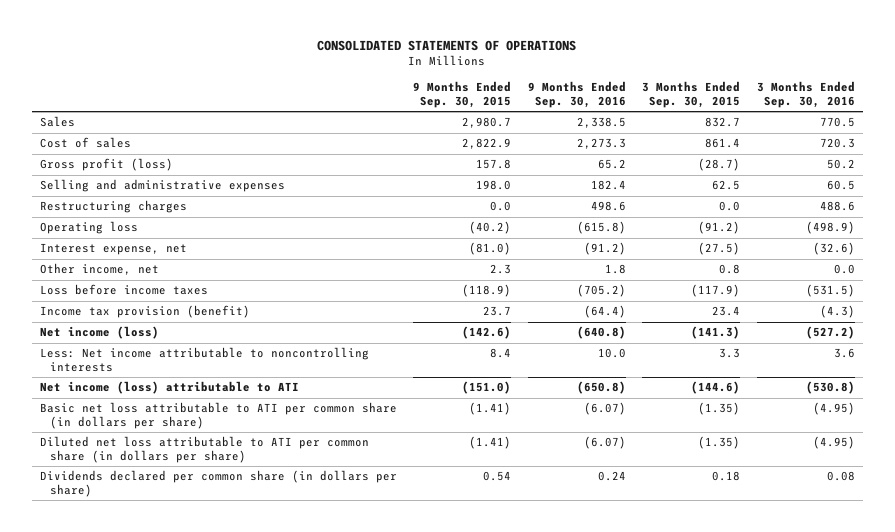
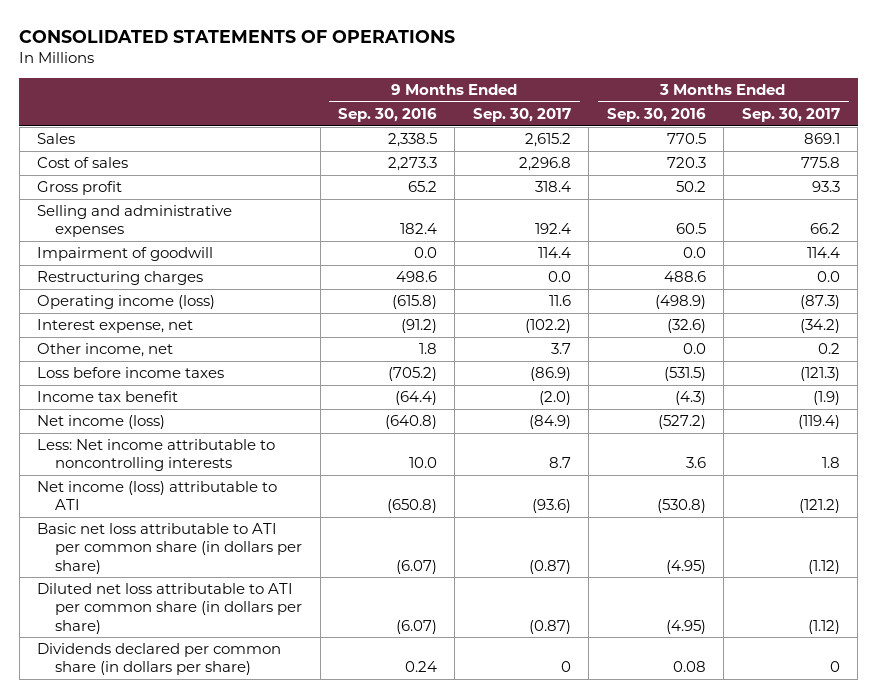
[413,81,512,108] 9 Months Ended Sep. 30, 2015 -> none
[642,81,741,108] 3 Months Ended Sep. 30, 2015 -> none
none -> [472,108,571,123] Sep. 30, 2017
none -> [741,108,840,123] Sep. 30, 2017
[40,158,174,172] Gross profit (loss) -> [37,181,123,196] Gross profit
none -> [37,247,214,262] Impairment of goodwill
[40,221,139,235] Operating loss -> [37,295,216,310] Operating income (loss)
[40,305,251,319] Income tax provision (benefit) -> [37,391,179,403] Income tax benefit

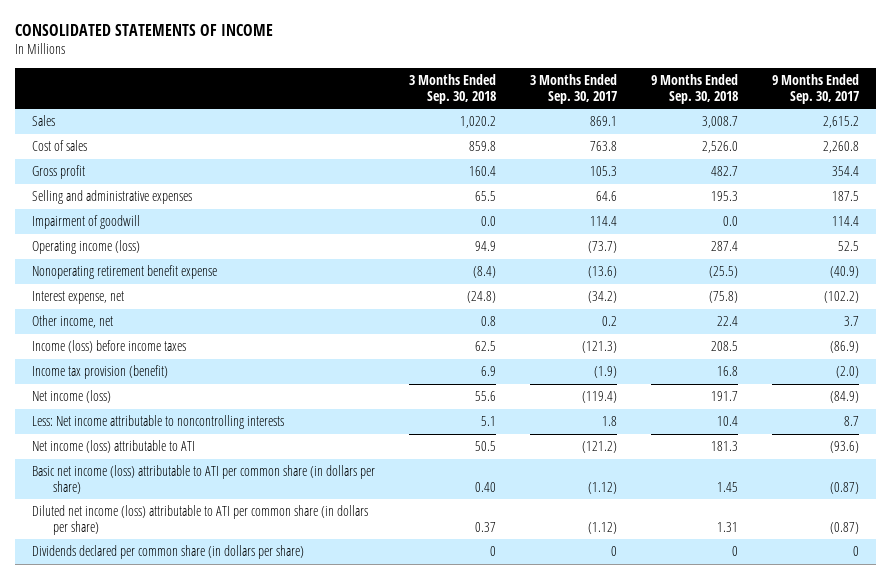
[19,29,456,43] CONSOLIDATED STATEMENTS OF OPERATIONS -> [14,24,273,37] CONSOLIDATED STATEMENTS OF INCOME
[337,108,437,123] Sep. 30, 2016 -> none
[606,108,706,123] Sep. 30, 2016 -> none
none -> [409,74,497,104] 3 Months Ended Sep. 30, 2018
none -> [651,74,739,104] 9 Months Ended Sep. 30, 2018
[518,157,571,172] 2,296.8 -> [823,141,860,154] 2,260.8
[800,157,840,169] 775.8 -> [590,141,618,152] 763.8
[534,181,571,193] 318.4 -> [832,166,860,177] 354.4
[811,181,840,193] 93.3 -> [590,166,618,177] 105.3
[534,223,571,235] 192.4 -> [832,191,860,202] 187.5
[809,223,840,235] 66.2 -> [596,191,618,202] 64.6
[37,271,204,286] Restructuring charges -> none
[548,295,571,307] 11.6 -> [838,241,860,252] 52.5
[799,295,840,310] (87.3) -> [588,241,618,254] (73.7)
none -> [32,265,218,280] Nonoperating retirement benefit expense
[37,367,225,379] Loss before income taxes -> [32,340,187,354] Income (loss) before income taxes
[37,391,179,403] Income tax benefit -> [32,365,169,380] Income tax provision (benefit)
[37,523,303,574] Basic net loss attributable to ATI per common share (in dollars per share) -> [32,465,376,494] Basic net income (loss) attributable to ATI per common share (in dollars per share)
[37,583,303,634] Diluted net loss attributable to ATI per common share (in dollars per share) -> [32,505,369,535] Diluted net income (loss) attributable to ATI per common share (in dollars per share)

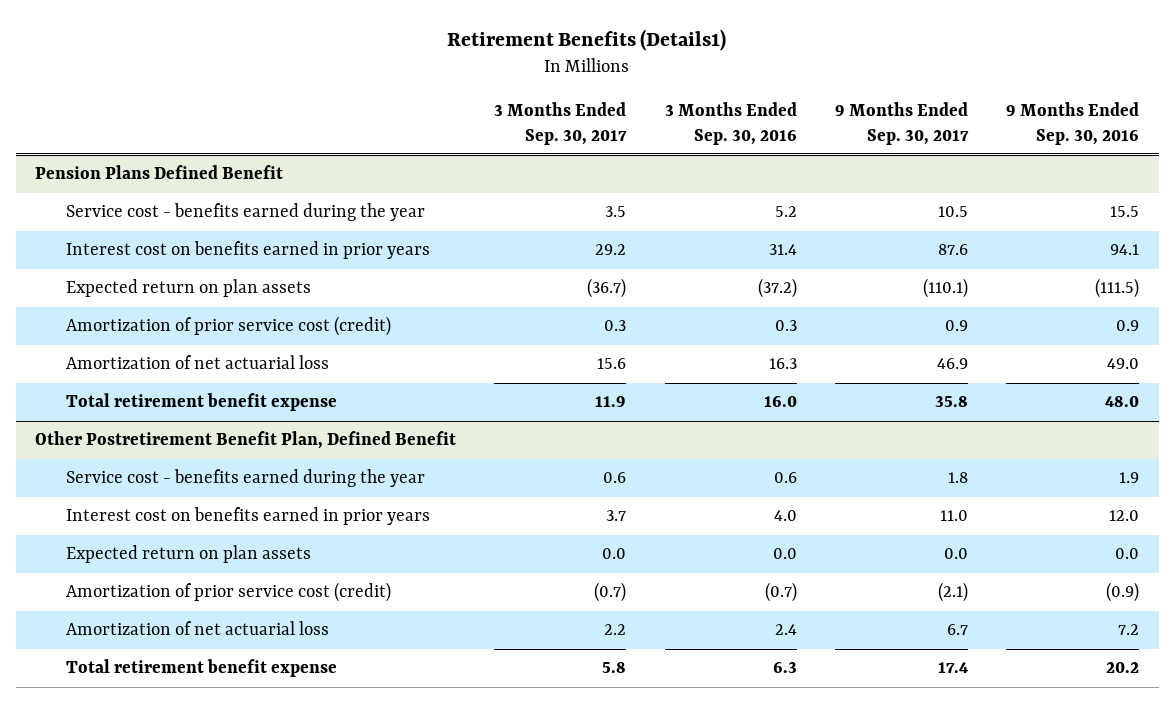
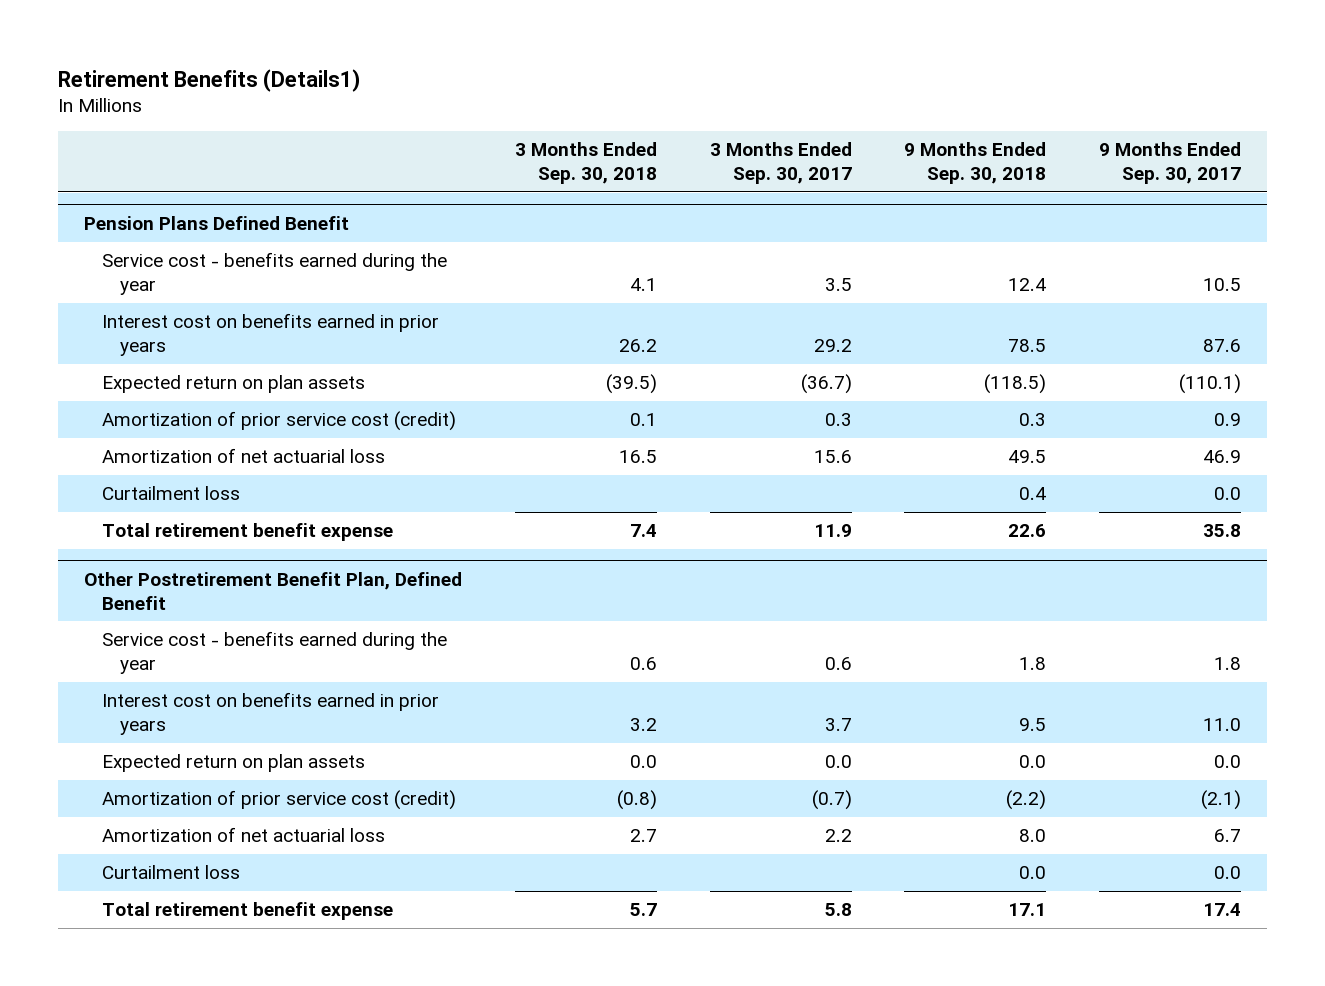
[664,102,797,145] 3 Months Ended Sep. 30, 2016 -> none
[1006,102,1140,145] 9 Months Ended Sep. 30, 2016 -> none
none -> [515,142,658,184] 3 Months Ended Sep. 30, 2018
none -> [904,142,1047,184] 9 Months Ended Sep. 30, 2018
none -> [101,486,240,501] Curtailment loss
none -> [101,865,240,880] Curtailment loss

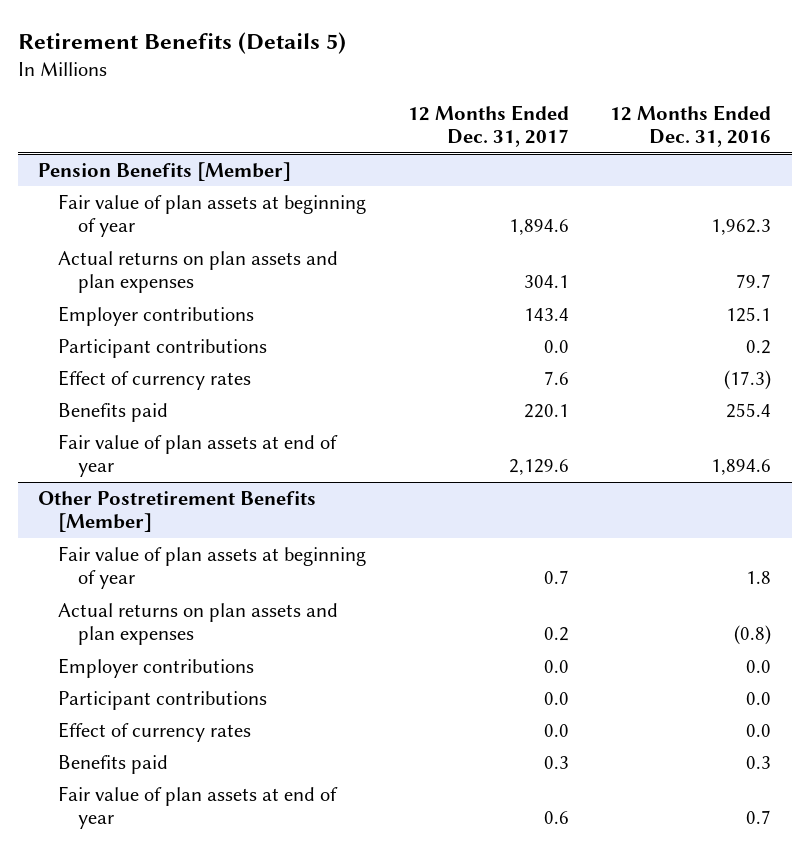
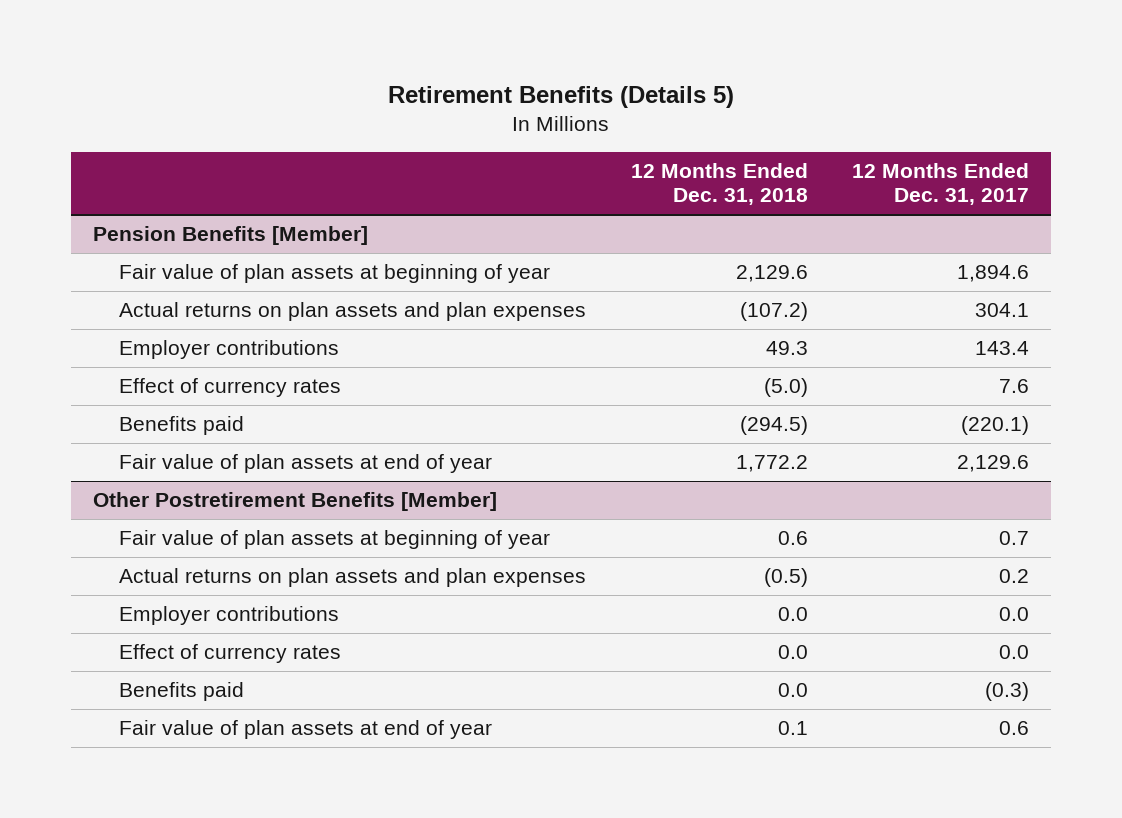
[609,104,771,148] 12 Months Ended Dec. 31, 2016 -> none
none -> [630,162,808,206] 12 Months Ended Dec. 31, 2018
[58,338,268,358] Participant contributions -> none
[523,403,569,418] 220.1 -> [961,416,1030,436] (220.1)
[58,690,268,710] Participant contributions -> none
[543,755,569,769] 0.3 -> [985,682,1030,702] (0.3)

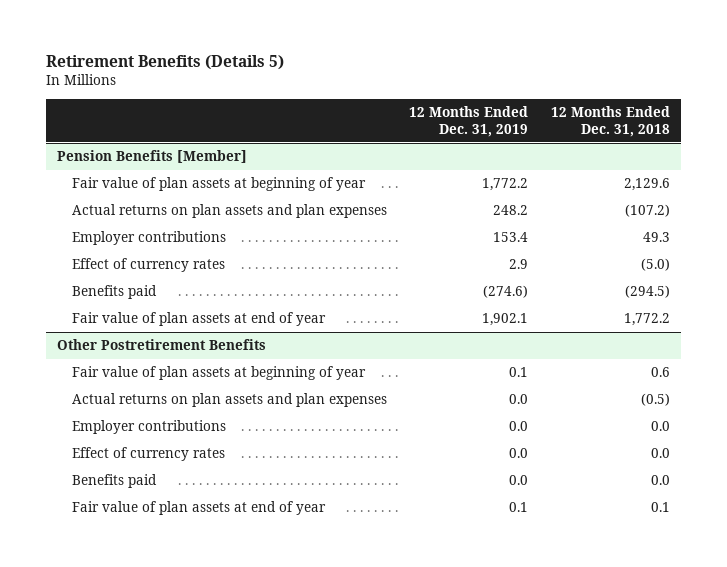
[852,162,1030,206] 12 Months Ended Dec. 31, 2017 -> none
none -> [409,105,529,137] 12 Months Ended Dec. 31, 2019
[92,492,497,512] Other Postretirement Benefits [Member] -> [56,339,266,351] Other Postretirement Benefits

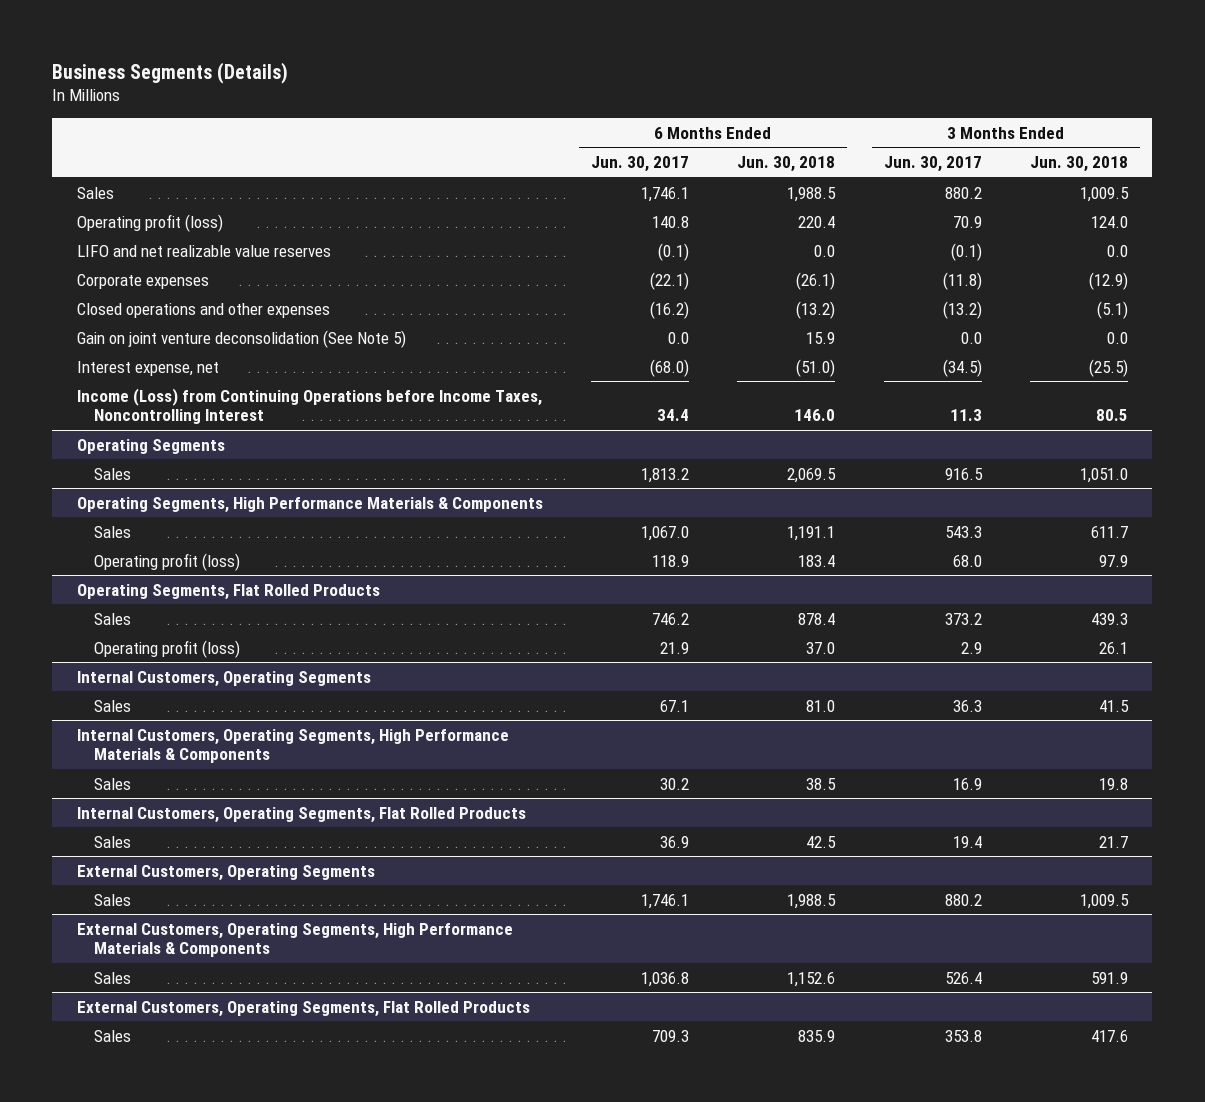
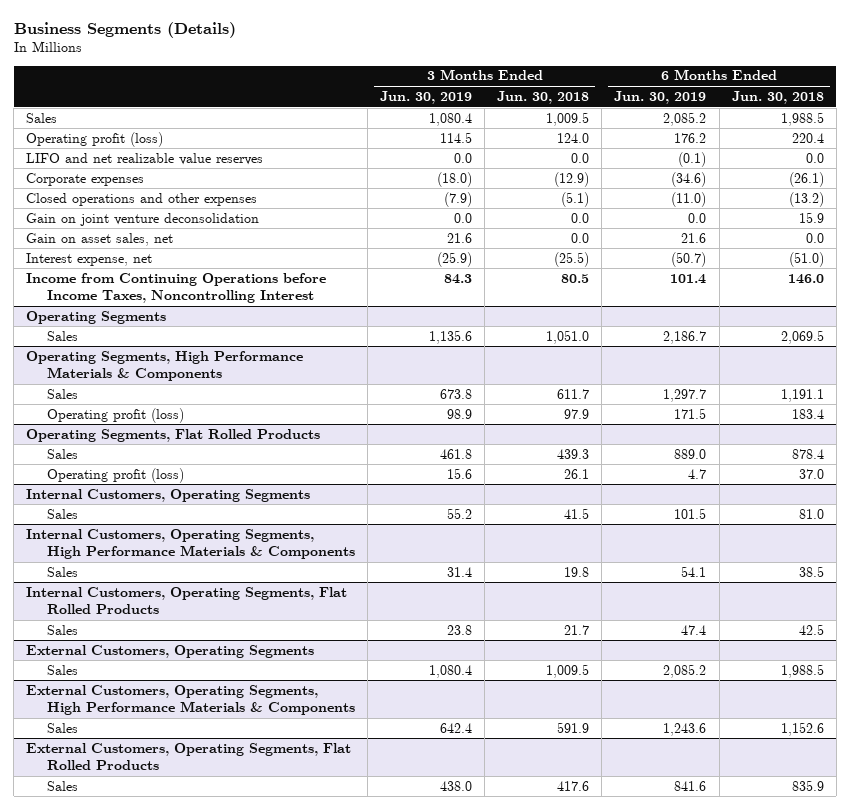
[590,155,689,172] Jun. 30, 2017 -> none
[883,155,982,172] Jun. 30, 2017 -> none
none -> [379,90,472,104] Jun. 30, 2019
none -> [614,90,707,104] Jun. 30, 2019
[76,329,406,348] Gain on joint venture deconsolidation (See Note 5) -> [26,212,260,226] Gain on joint venture deconsolidation
none -> [26,232,174,246] Gain on asset sales, net
[76,387,542,425] Income (Loss) from Continuing Operations before Income Taxes, Noncontrolling Interest -> [26,272,327,303] Income from Continuing Operations before Income Taxes, Noncontrolling Interest

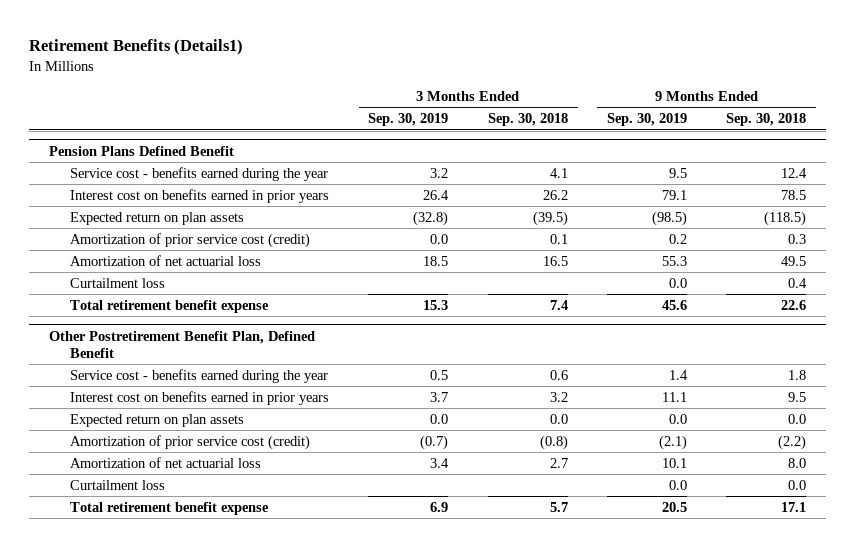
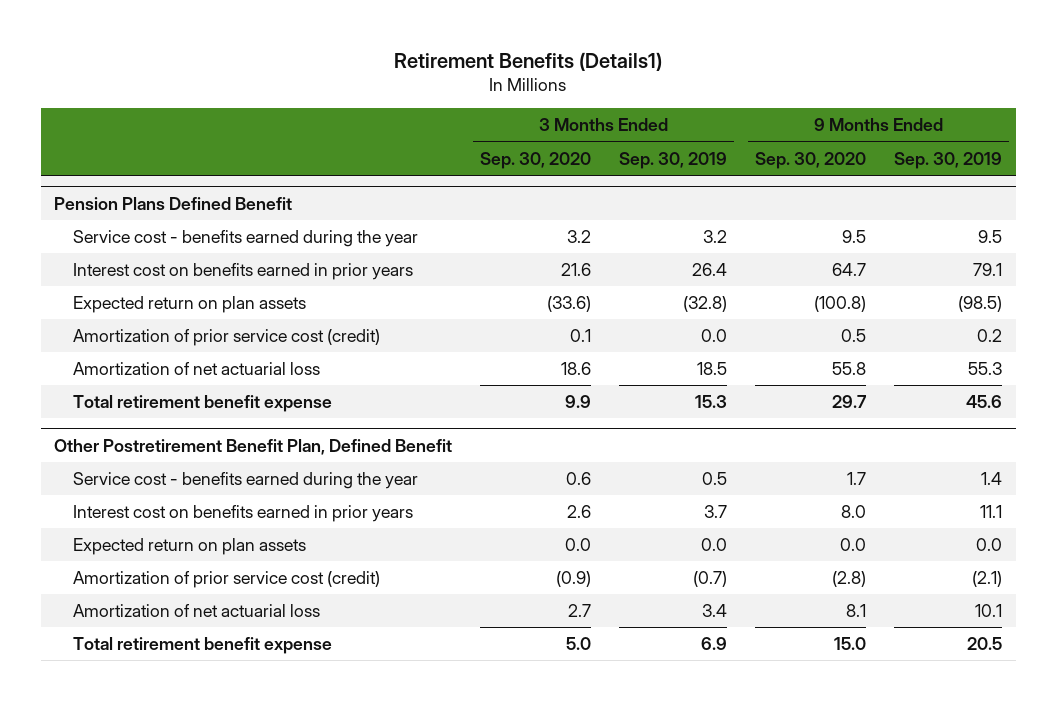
[487,113,568,127] Sep. 30, 2018 -> none
[726,113,807,127] Sep. 30, 2018 -> none
none -> [480,151,592,169] Sep. 30, 2020
none -> [755,151,867,169] Sep. 30, 2020
[70,277,166,288] Curtailment loss -> none
[70,479,166,490] Curtailment loss -> none

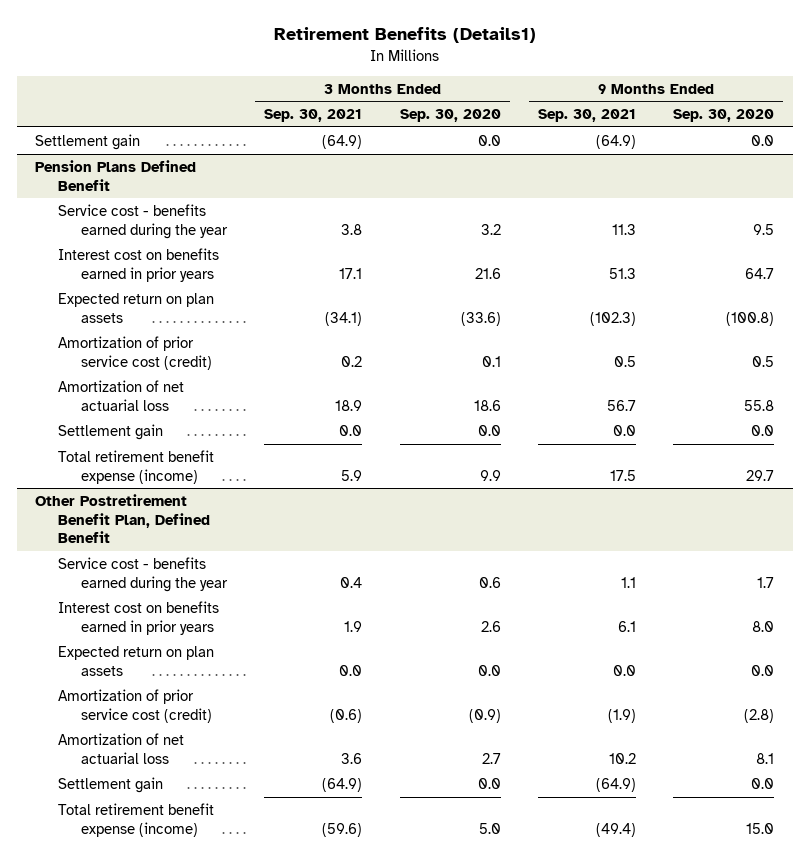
[619,151,728,169] Sep. 30, 2019 -> none
[894,151,1003,169] Sep. 30, 2019 -> none
none -> [264,109,363,123] Sep. 30, 2021
none -> [537,109,636,123] Sep. 30, 2021
none -> [35,133,141,150] Settlement gain
none -> [58,423,164,440] Settlement gain
[73,395,333,413] Total retirement benefit expense -> [58,449,215,484] Total retirement benefit expense (income)
none -> [58,776,164,793] Settlement gain
[73,637,333,655] Total retirement benefit expense -> [58,802,215,837] Total retirement benefit expense (income)

